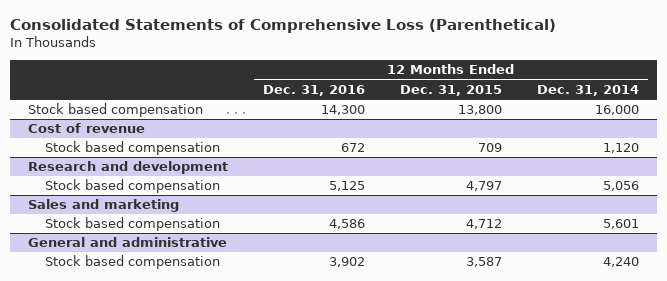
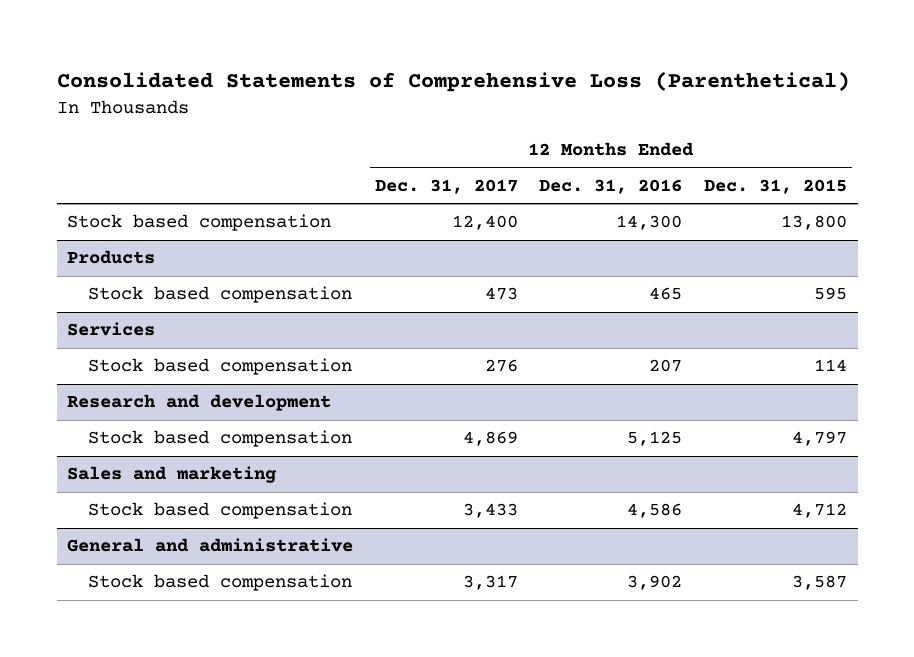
[537,84,640,96] Dec. 31, 2014 -> none
none -> [374,178,518,194] Dec. 31, 2017
[27,123,145,134] Cost of revenue -> none
none -> [67,250,156,265] Products
[341,143,366,153] 672 -> [649,287,683,301] 465
[478,143,503,153] 709 -> [813,287,847,301] 595
none -> [67,322,156,337] Services
none -> [88,358,353,376] Stock based compensation

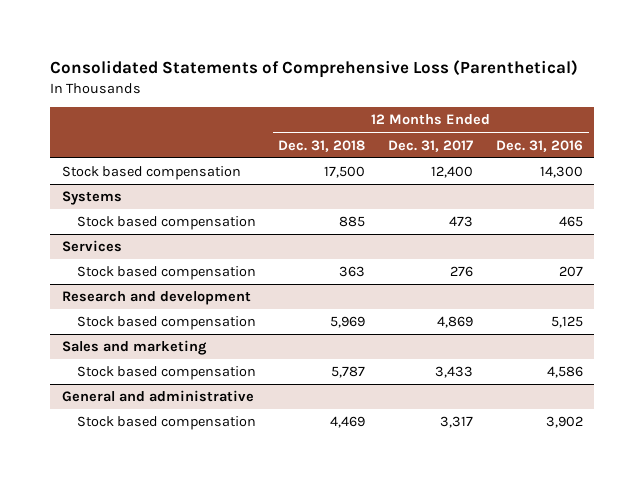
[703,178,847,194] Dec. 31, 2015 -> none
none -> [278,139,366,152] Dec. 31, 2018
[67,250,156,265] Products -> [61,191,122,206] Systems

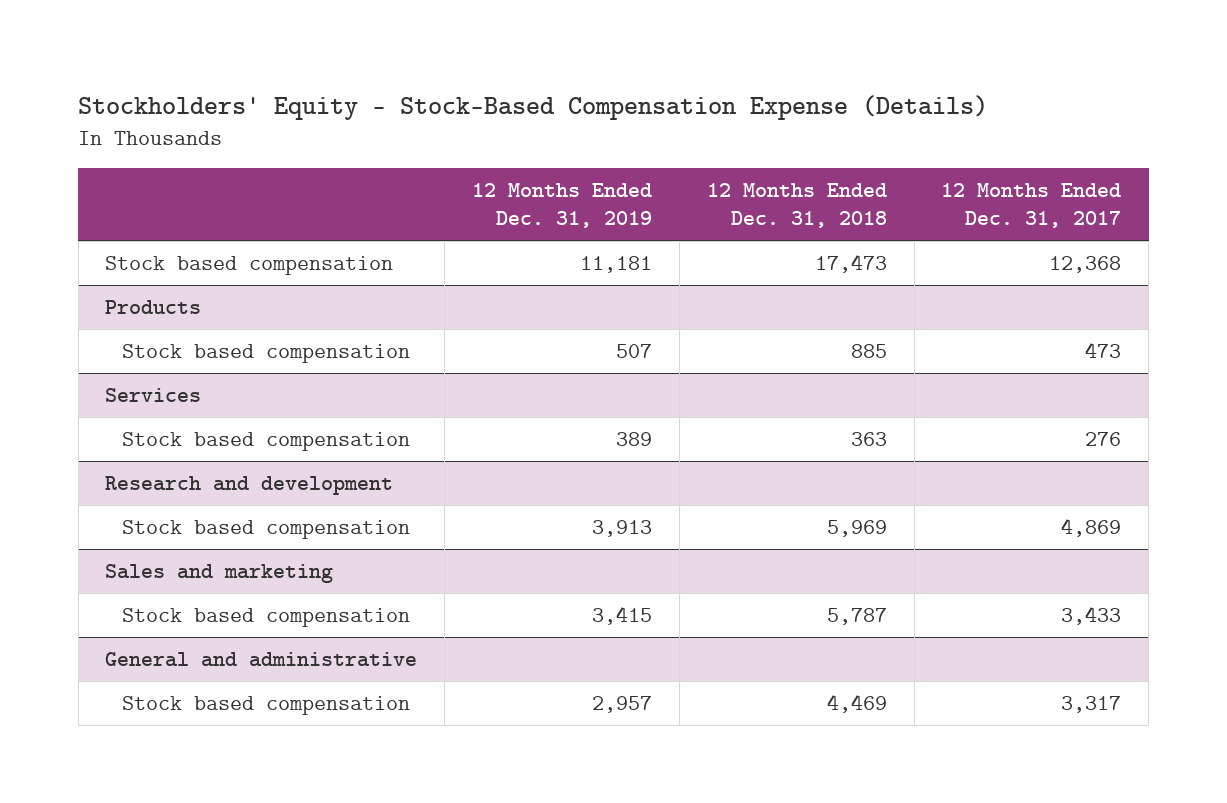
[50,59,579,78] Consolidated Statements of Comprehensive Loss (Parenthetical) -> [78,94,989,120] Stockholders' Equity - Stock-Based Compensation Expense (Details)
[495,139,583,152] Dec. 31, 2016 -> none
none -> [472,183,653,229] 12 Months Ended Dec. 31, 2019
[61,191,122,206] Systems -> none
[324,166,366,179] 17,500 -> [814,254,887,274] 17,473
[431,166,474,179] 12,400 -> [1049,256,1122,274] 12,368
none -> [105,300,202,315] Products

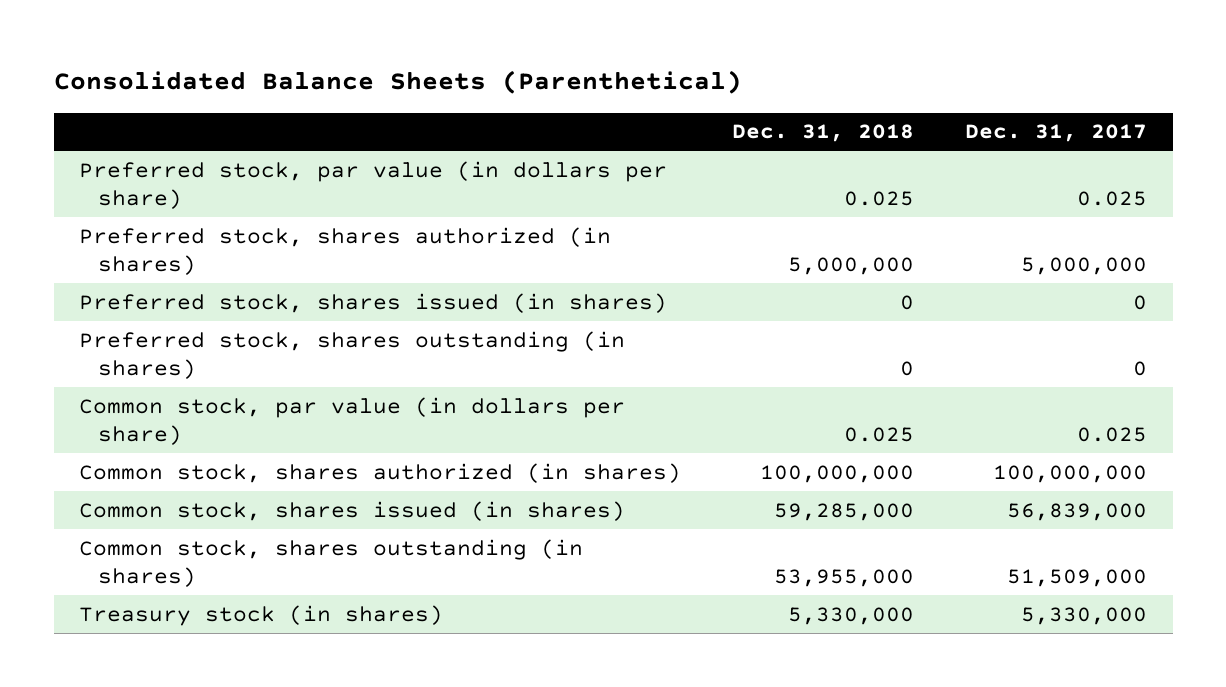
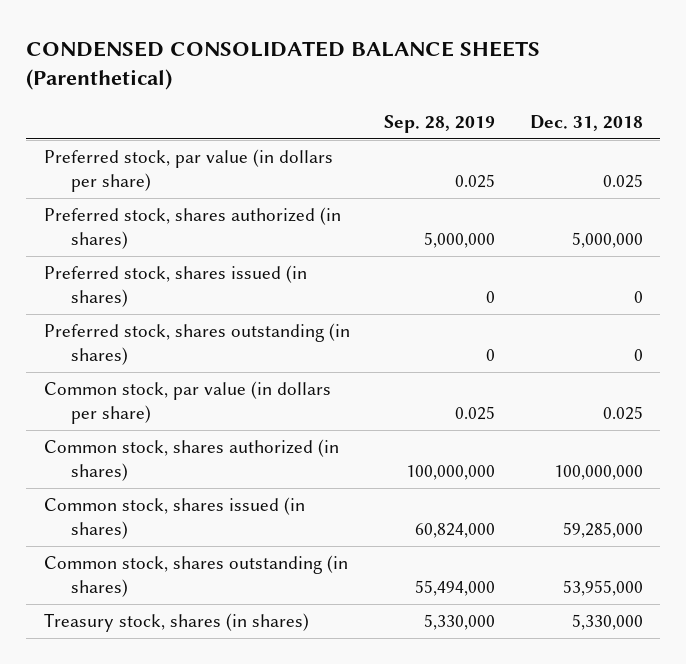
[53,70,742,95] Consolidated Balance Sheets (Parenthetical) -> [26,40,541,91] CONDENSED CONSOLIDATED BALANCE SHEETS (Parenthetical)
[965,124,1148,143] Dec. 31, 2017 -> none
none -> [384,114,496,133] Sep. 28, 2019
[79,604,444,626] Treasury stock (in shares) -> [43,613,309,633] Treasury stock, shares (in shares)

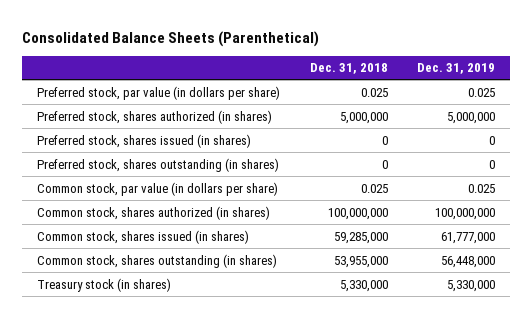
[26,40,541,91] CONDENSED CONSOLIDATED BALANCE SHEETS (Parenthetical) -> [22,30,320,47] Consolidated Balance Sheets (Parenthetical)
[384,114,496,133] Sep. 28, 2019 -> none
none -> [417,63,496,75] Dec. 31, 2019
[43,613,309,633] Treasury stock, shares (in shares) -> [37,277,172,292] Treasury stock (in shares)

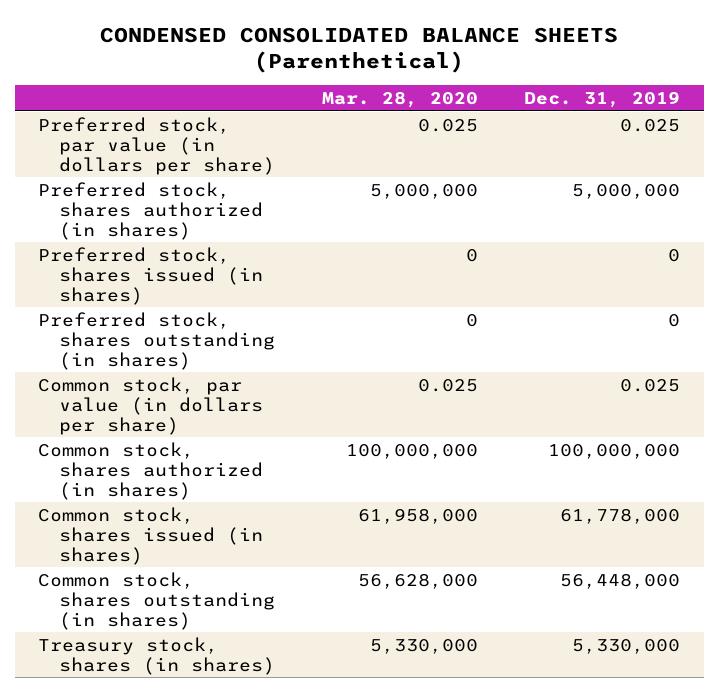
[22,30,320,47] Consolidated Balance Sheets (Parenthetical) -> [100,26,619,74] CONDENSED CONSOLIDATED BALANCE SHEETS (Parenthetical)
[309,63,388,75] Dec. 31, 2018 -> none
none -> [321,90,478,108] Mar. 28, 2020
[441,231,496,244] 61,777,000 -> [560,507,681,524] 61,778,000
[37,277,172,292] Treasury stock (in shares) -> [38,636,275,675] Treasury stock, shares (in shares)

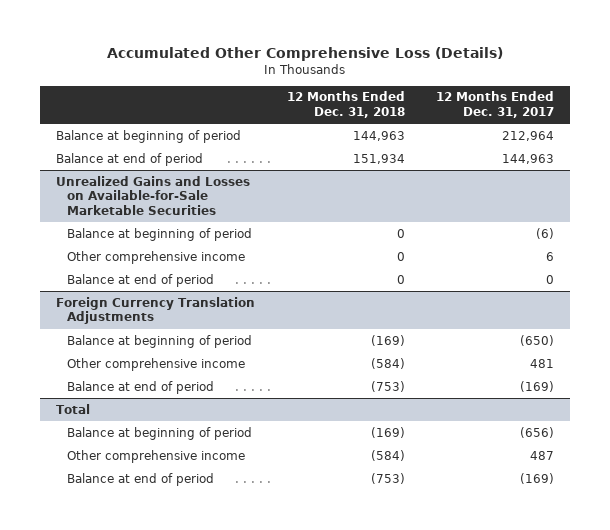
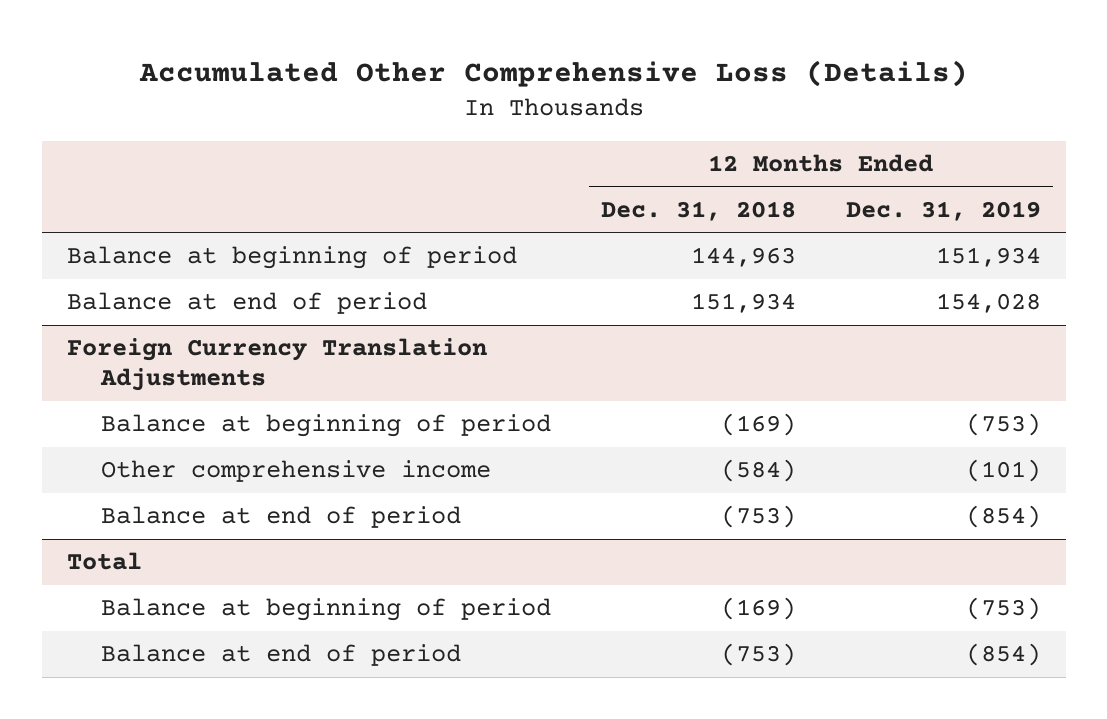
[436,91,555,119] 12 Months Ended Dec. 31, 2017 -> none
none -> [845,200,1041,221] Dec. 31, 2019
[56,175,251,215] Unrealized Gains and Losses on Available-for-Sale Marketable Securities -> none
[66,227,252,241] Balance at beginning of period -> none
[66,250,245,264] Other comprehensive income -> none
[66,273,214,287] Balance at end of period -> none
[66,449,245,463] Other comprehensive income -> none

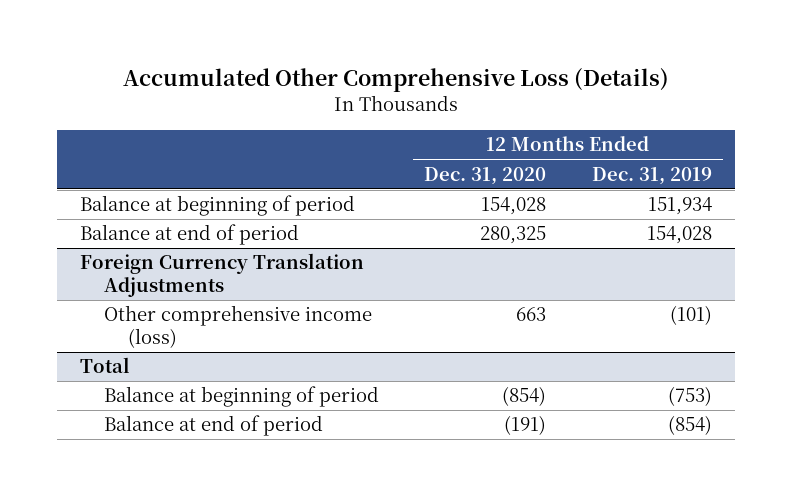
[601,200,797,221] Dec. 31, 2018 -> none
none -> [424,166,547,185] Dec. 31, 2020
[101,414,552,438] Balance at beginning of period -> none
[101,506,462,529] Balance at end of period -> none
[101,460,492,483] Other comprehensive income -> [103,305,372,349] Other comprehensive income (loss)

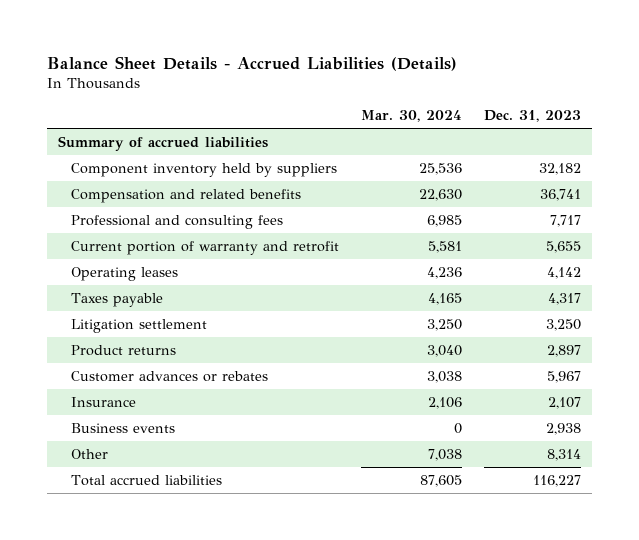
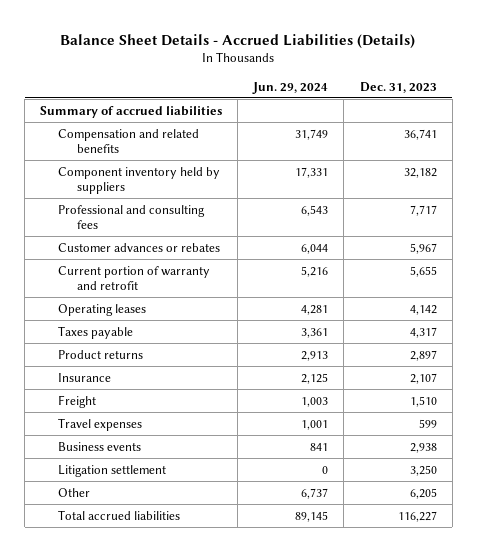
[360,110,462,123] Mar. 30, 2024 -> none
none -> [252,81,329,94] Jun. 29, 2024
[70,162,337,177] Component inventory held by suppliers -> [58,166,221,194] Component inventory held by suppliers
[70,370,268,382] Customer advances or rebates -> [58,242,221,252] Customer advances or rebates
none -> [58,394,97,408] Freight
none -> [58,417,143,431] Travel expenses
[70,318,207,333] Litigation settlement -> [58,464,167,477] Litigation settlement
[547,448,582,461] 8,314 -> [409,487,437,499] 6,205

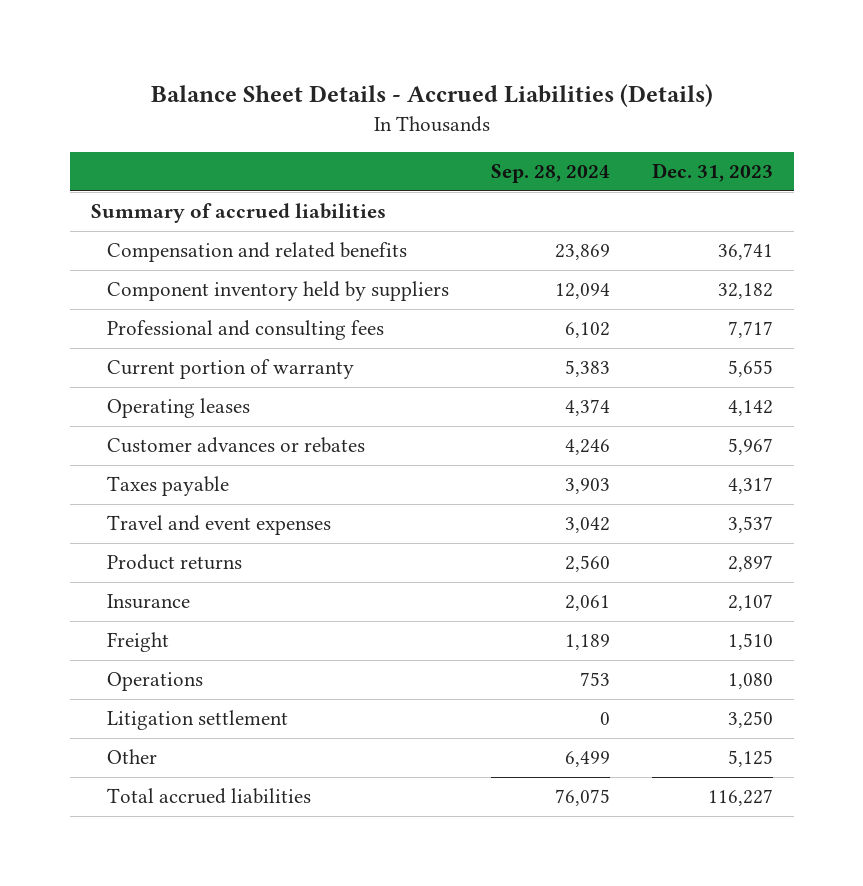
[252,81,329,94] Jun. 29, 2024 -> none
none -> [491,164,611,184] Sep. 28, 2024
[58,265,211,290] Current portion of warranty and retrofit -> [107,359,355,380] Current portion of warranty
[58,242,221,252] Customer advances or rebates -> [107,437,366,454] Customer advances or rebates
none -> [107,515,332,536] Travel and event expenses
[58,417,143,431] Travel expenses -> none
[58,441,142,451] Business events -> none
none -> [107,672,204,692] Operations
[409,487,437,499] 6,205 -> [727,750,773,768] 5,125

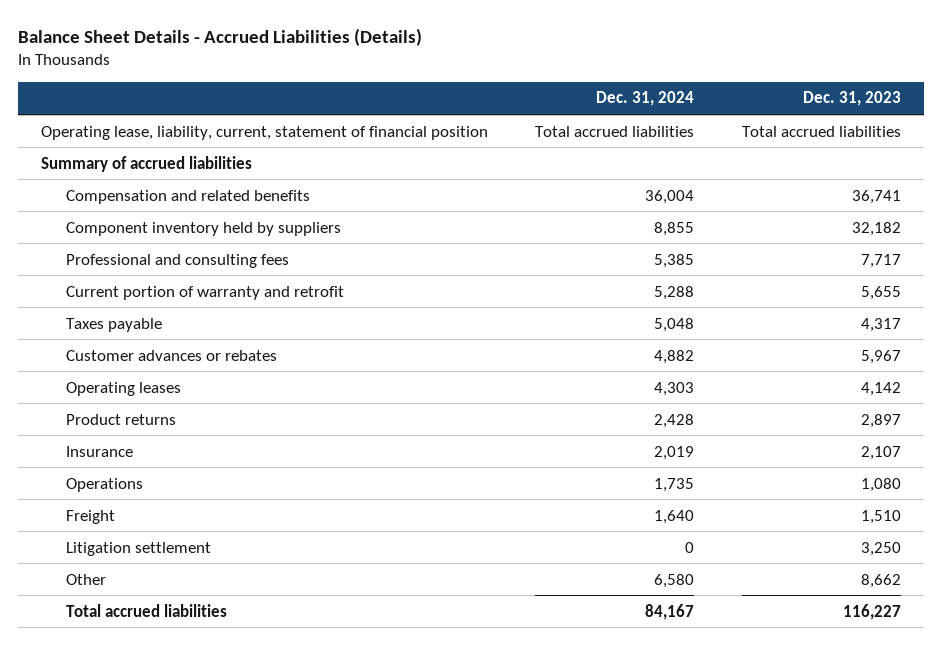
[491,164,611,184] Sep. 28, 2024 -> none
none -> [596,91,695,107] Dec. 31, 2024
none -> [41,125,489,140] Operating lease, liability, current, statement of financial position
[107,359,355,380] Current portion of warranty -> [65,285,344,300] Current portion of warranty and retrofit
[107,515,332,536] Travel and event expenses -> none
[107,437,366,454] Customer advances or rebates -> [65,349,277,361] Customer advances or rebates
[107,398,251,419] Operating leases -> [65,381,181,396] Operating leases
[107,632,170,653] Freight -> [65,509,115,524] Freight
[727,750,773,768] 5,125 -> [860,573,901,588] 8,662

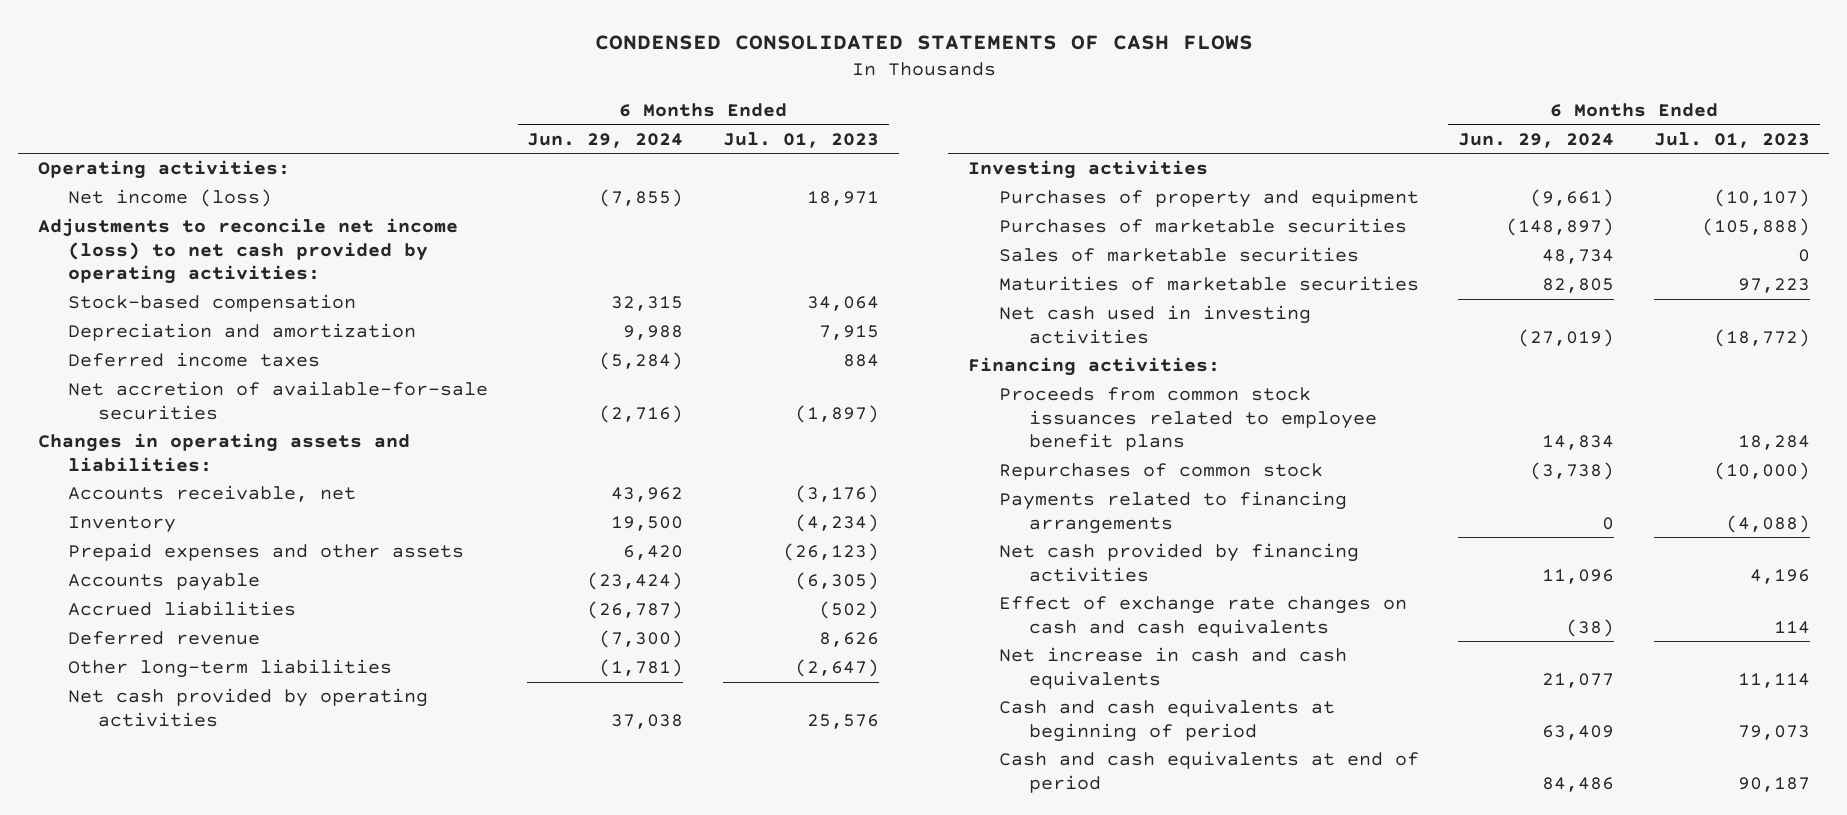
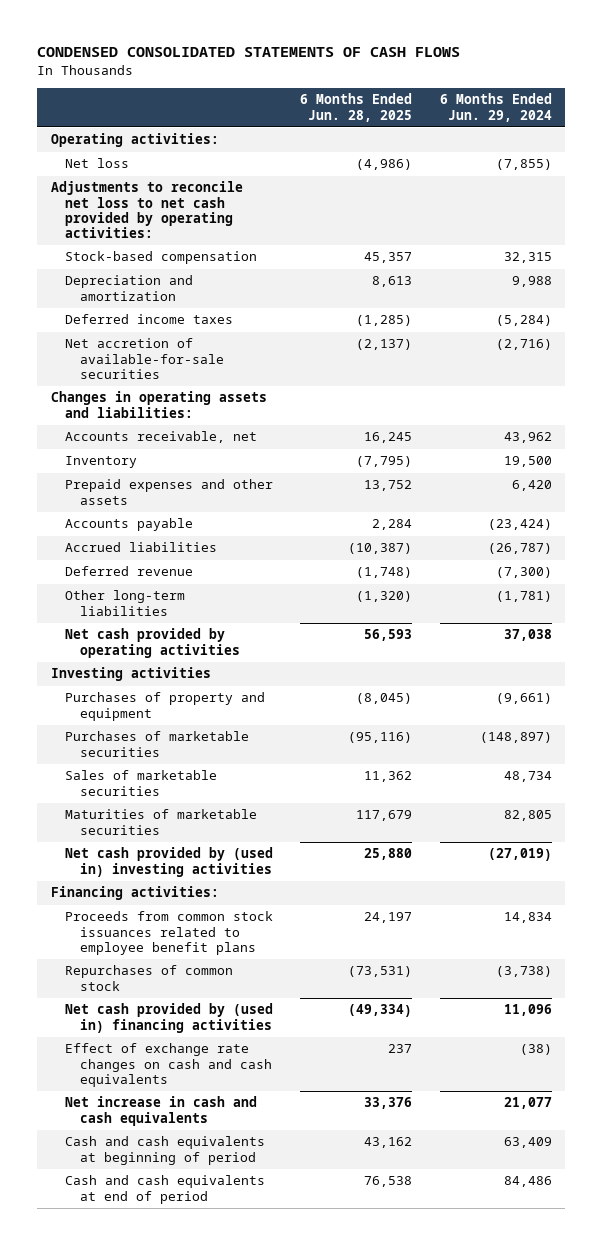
[722,131,879,148] Jul. 01, 2023 -> none
none -> [300,93,413,122] 6 Months Ended Jun. 28, 2025
[67,189,272,208] Net income (loss) -> [65,158,130,169] Net loss
[37,218,458,285] Adjustments to reconcile net income (loss) to net cash provided by operating activities: -> [50,181,243,239] Adjustments to reconcile net loss to net cash provided by operating activities:
[998,305,1311,344] Net cash used in investing activities -> [65,847,274,877] Net cash provided by (used in) investing activities
[998,491,1347,534] Payments related to financing arrangements -> none
[998,543,1359,582] Net cash provided by financing activities -> [65,1003,274,1033] Net cash provided by (used in) financing activities

